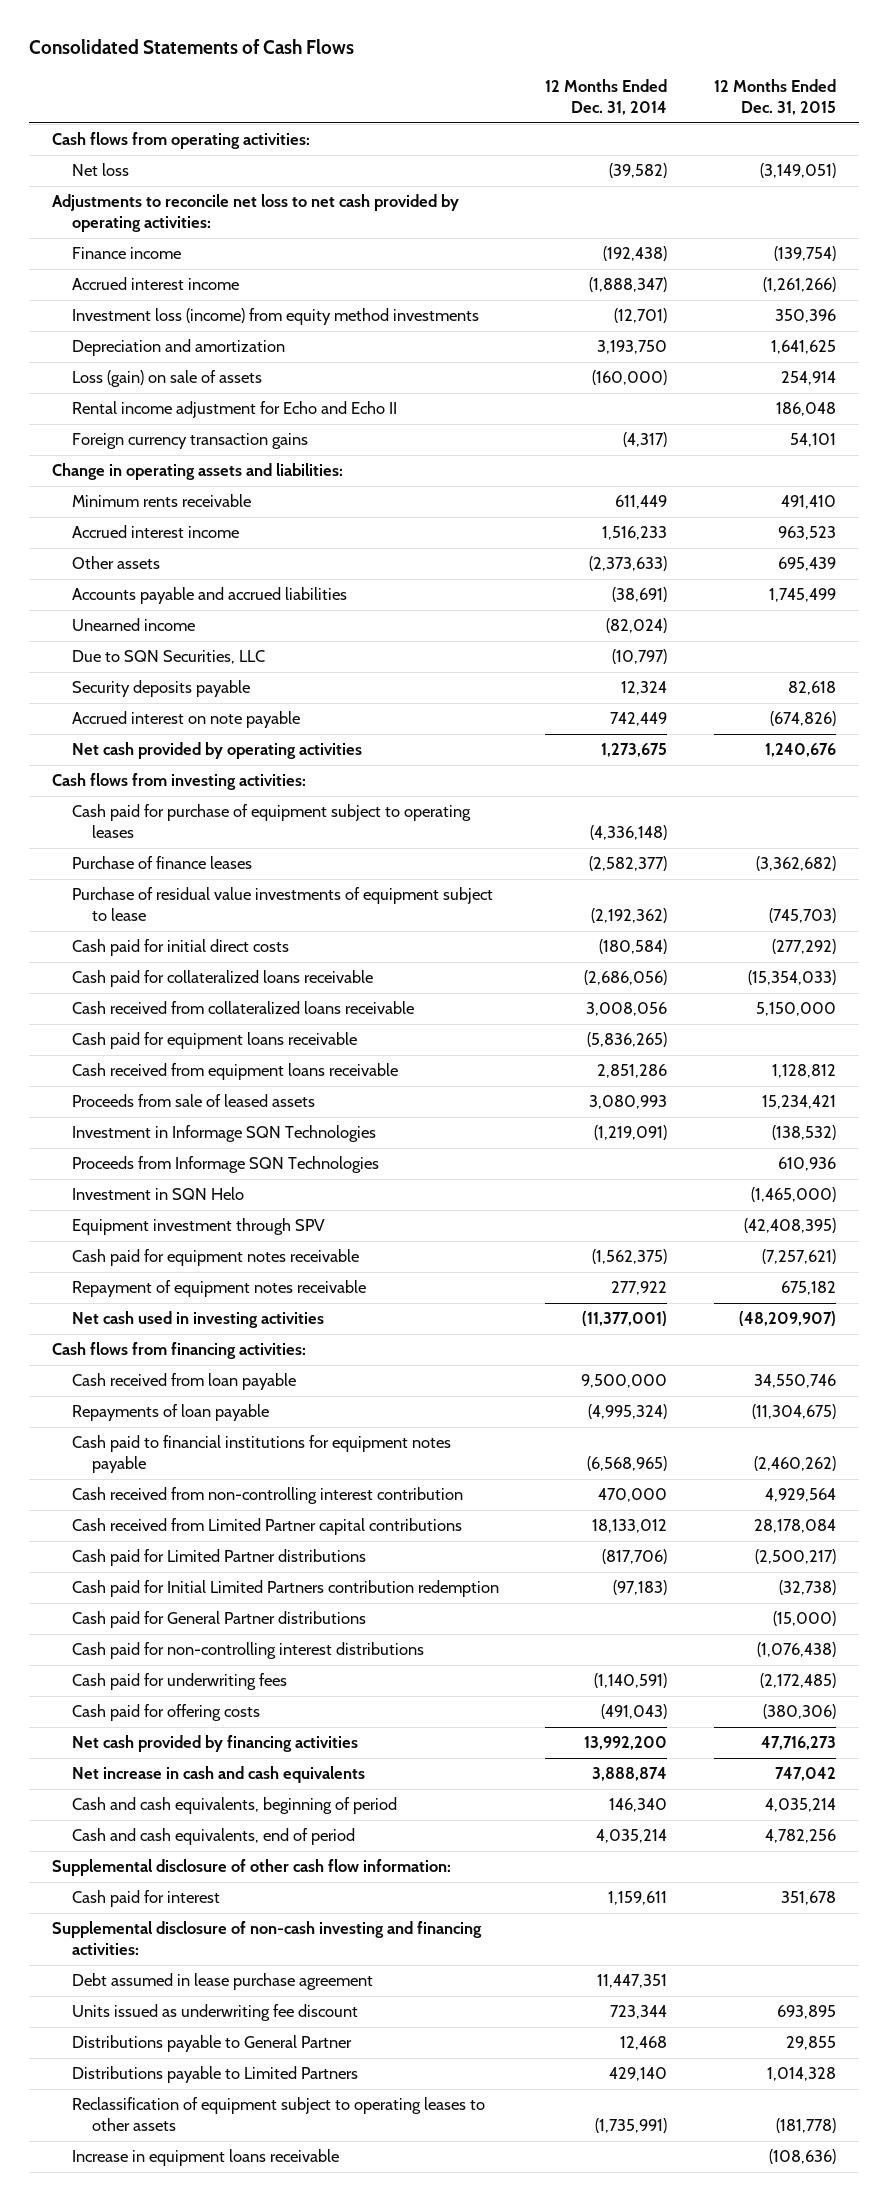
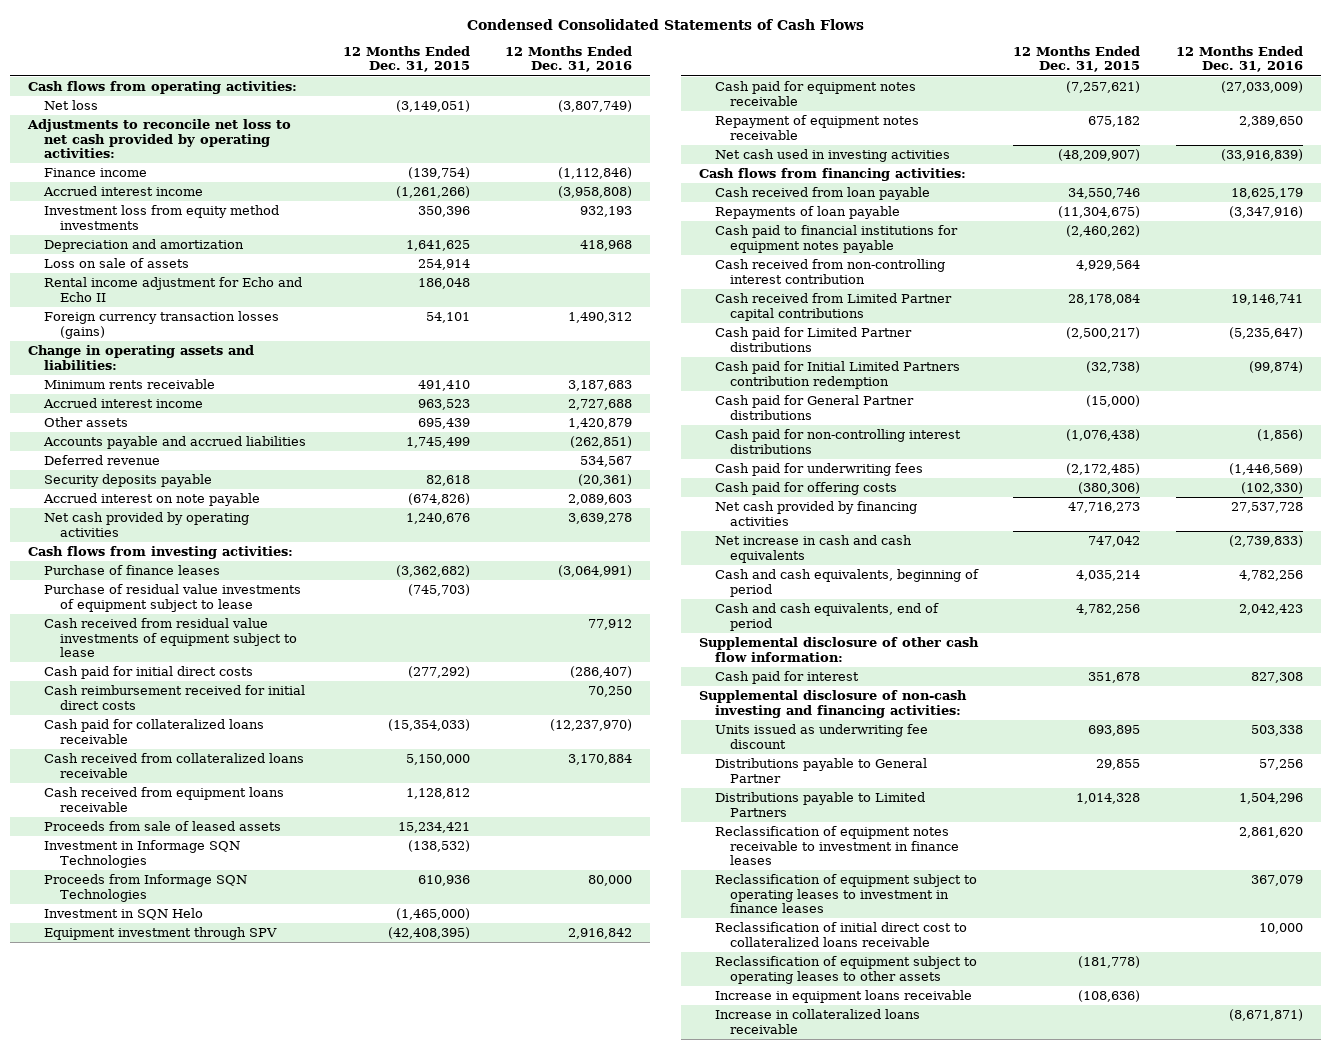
[28,39,354,55] Consolidated Statements of Cash Flows -> [466,18,864,30] Condensed Consolidated Statements of Cash Flows
[545,79,668,116] 12 Months Ended Dec. 31, 2014 -> none
none -> [505,45,633,73] 12 Months Ended Dec. 31, 2016
[71,308,479,326] Investment loss (income) from equity method investments -> [43,205,279,230] Investment loss from equity method investments
[71,370,262,388] Loss (gain) on sale of assets -> [43,258,189,269] Loss on sale of assets
[71,433,308,450] Foreign currency transaction gains -> [43,311,279,339] Foreign currency transaction losses (gains)
[71,650,265,665] Due to SQN Securities, LLC -> none
[71,618,195,632] Unearned income -> [43,455,160,466] Deferred revenue
[71,804,471,839] Cash paid for purchase of equipment subject to operating leases -> none
none -> [43,618,297,658] Cash received from residual value investments of equipment subject to lease
none -> [43,685,305,710] Cash reimbursement received for initial direct costs
[71,1032,357,1050] Cash paid for equipment loans receivable -> none
[71,1973,373,1991] Debt assumed in lease purchase agreement -> none
none -> [714,826,960,866] Reclassification of equipment notes receivable to investment in finance leases
none -> [714,874,977,914] Reclassification of equipment subject to operating leases to investment in finance leases
none -> [714,922,967,947] Reclassification of initial direct cost to collateralized loans receivable
none -> [714,1009,920,1034] Increase in collateralized loans receivable

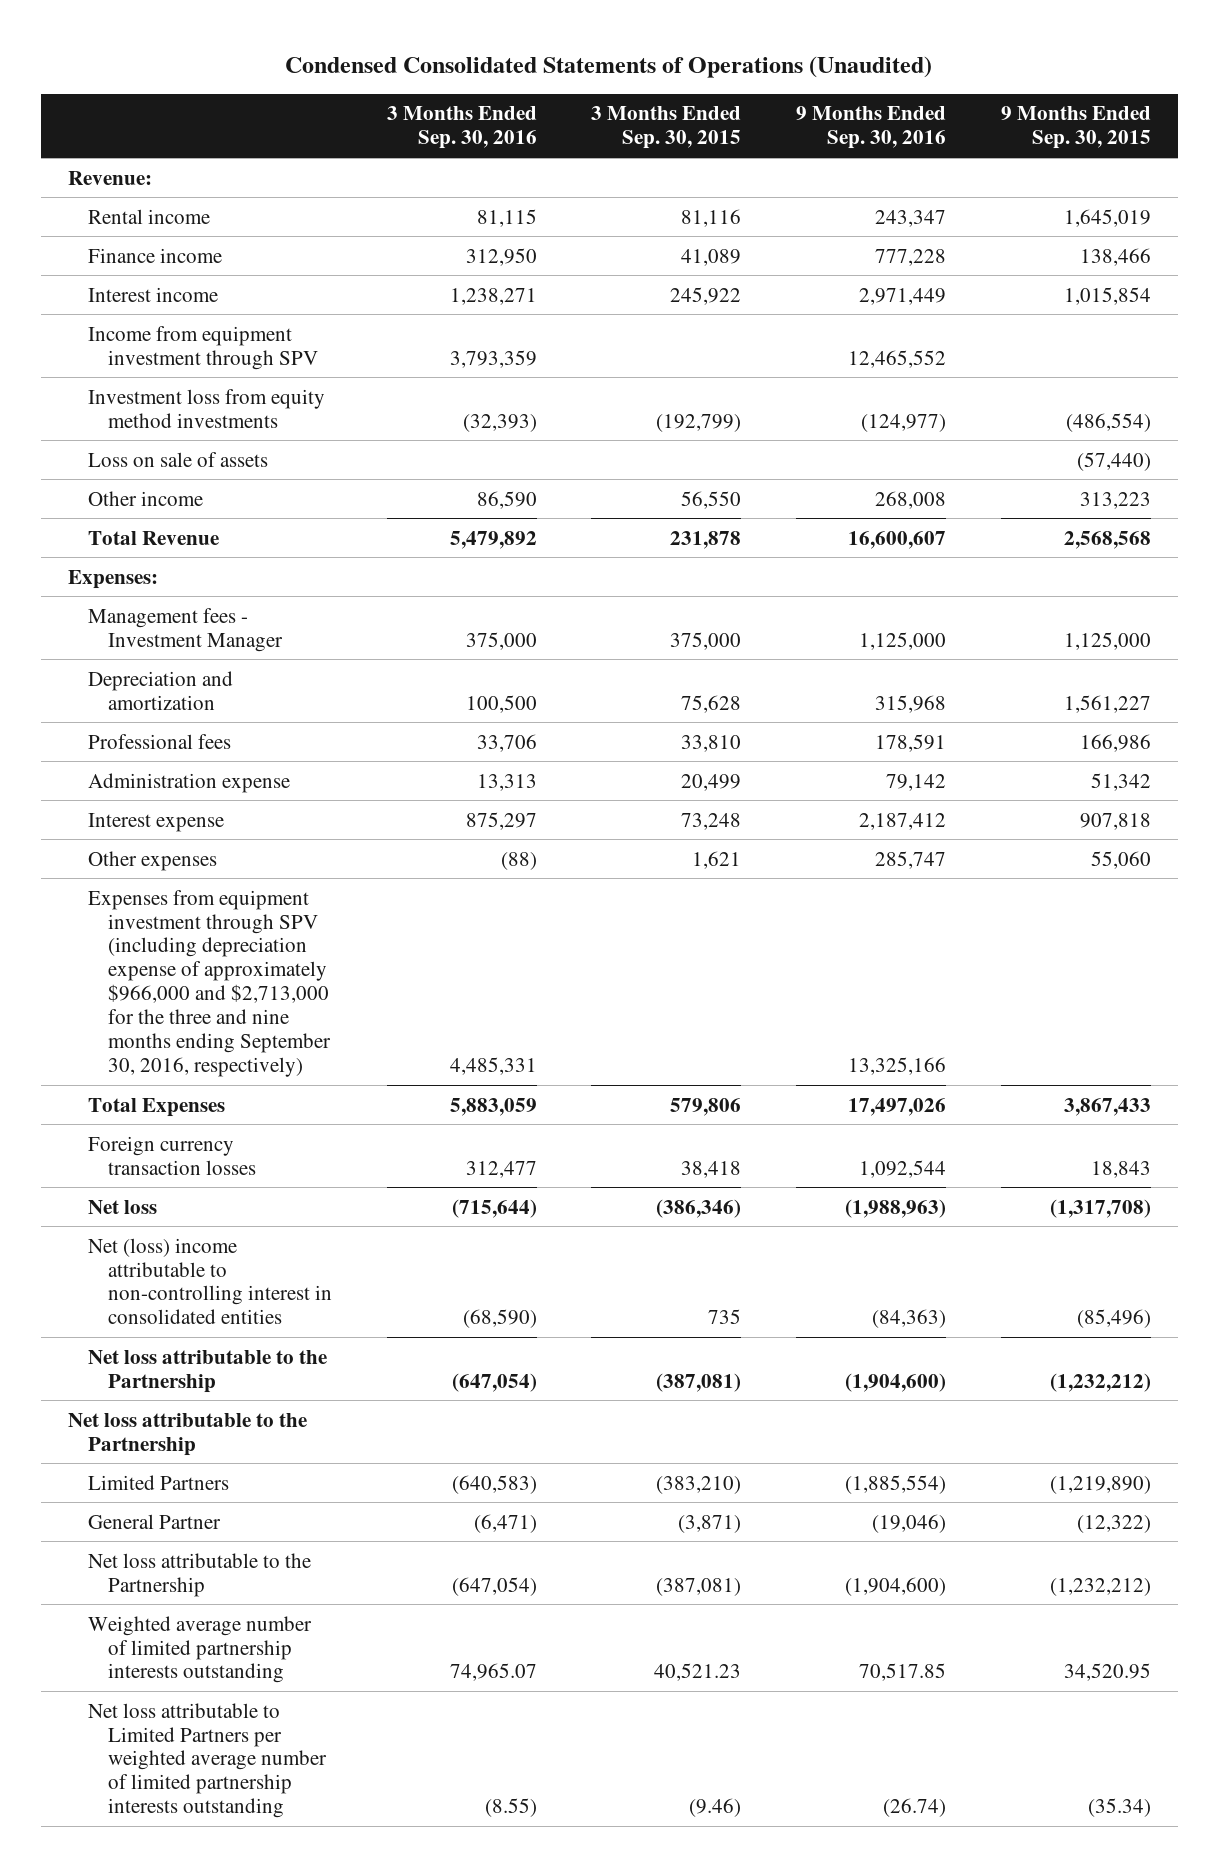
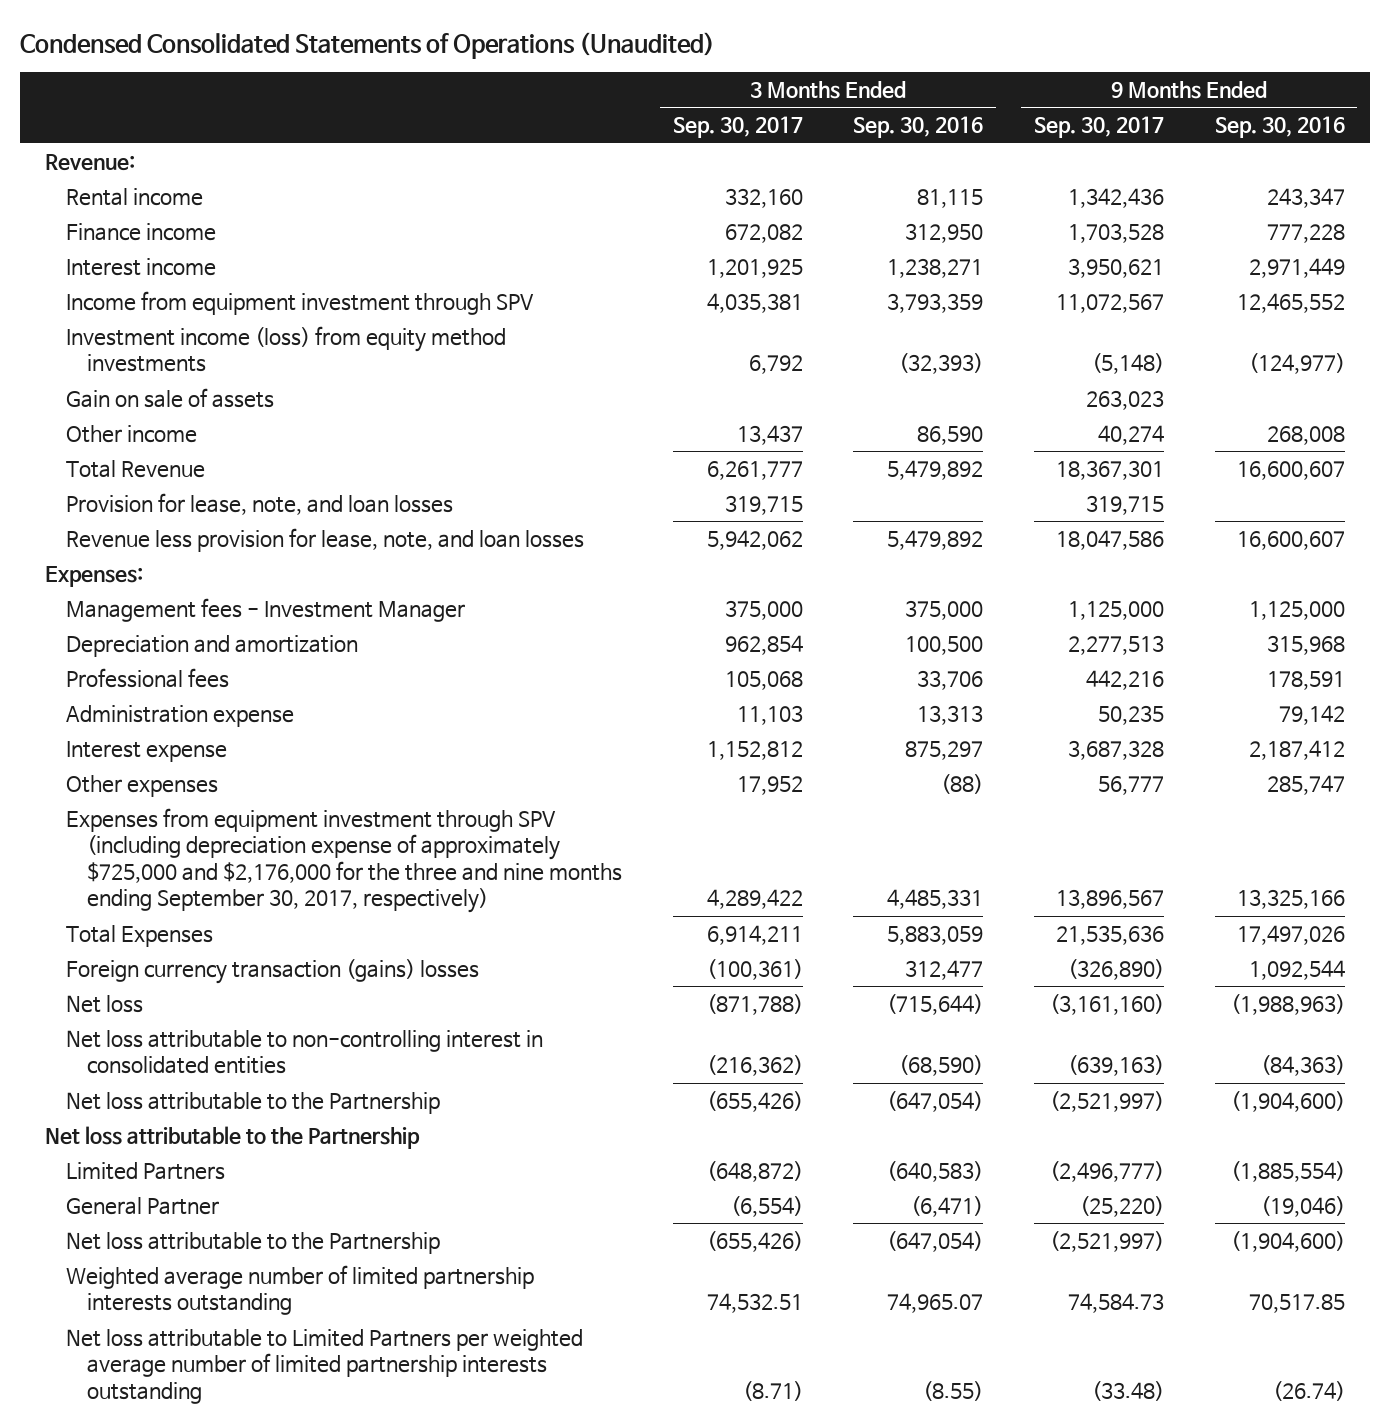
[591,106,742,150] 3 Months Ended Sep. 30, 2015 -> none
[1000,106,1151,150] 9 Months Ended Sep. 30, 2015 -> none
none -> [672,116,803,139] Sep. 30, 2017
none -> [1033,116,1164,139] Sep. 30, 2017
[88,388,326,428] Investment loss from equity method investments -> [66,326,507,373] Investment income (loss) from equity method investments
[88,451,269,467] Loss on sale of assets -> [66,388,275,409] Gain on sale of assets
none -> [66,493,454,516] Provision for lease, note, and loan losses
none -> [66,528,585,553] Revenue less provision for lease, note, and loan losses
[88,889,332,1078] Expenses from equipment investment through SPV (including depreciation expense of approximately $966,000 and $2,713,000 for the three and nine months ending September 30, 2016, respectively) -> [66,808,623,914] Expenses from equipment investment through SPV (including depreciation expense of approximately $725,000 and $2,176,000 for the three and nine months ending September 30, 2017, respectively)
[88,1135,257,1175] Foreign currency transaction losses -> [66,959,480,985] Foreign currency transaction (gains) losses
[88,1237,333,1325] Net (loss) income attributable to non-controlling interest in consolidated entities -> [66,1030,544,1075] Net loss attributable to non-controlling interest in consolidated entities

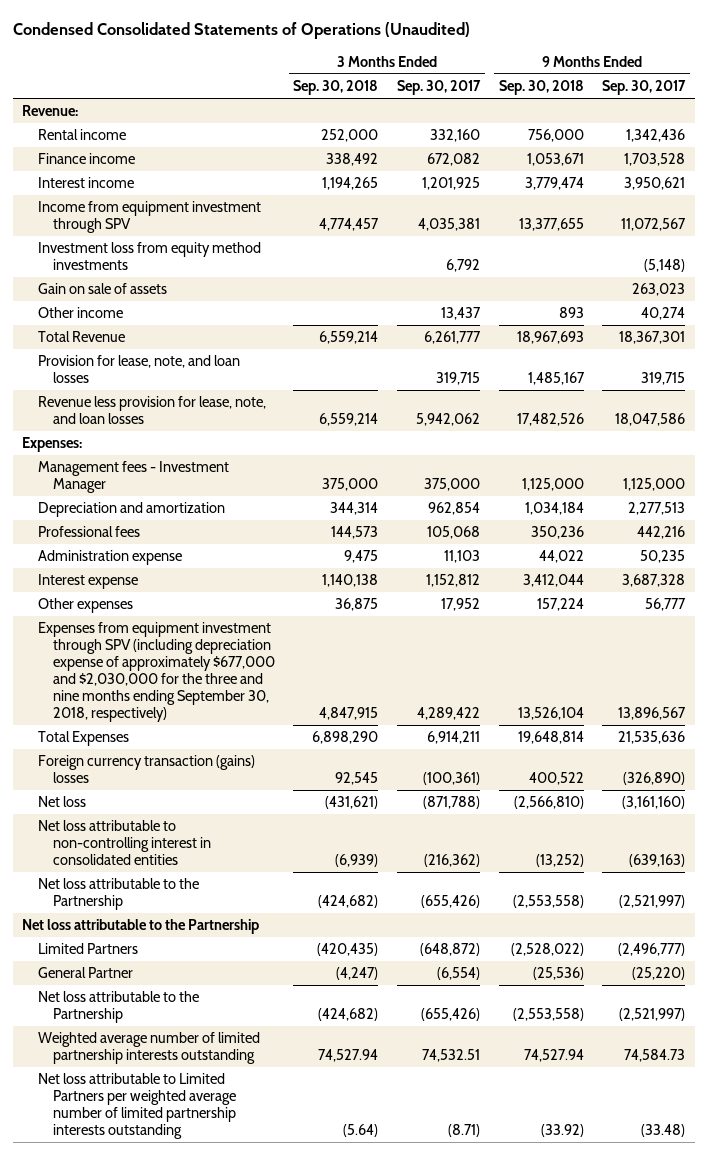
[853,116,984,139] Sep. 30, 2016 -> none
[1214,116,1345,139] Sep. 30, 2016 -> none
none -> [293,80,379,96] Sep. 30, 2018
none -> [498,80,584,96] Sep. 30, 2018
[66,326,507,373] Investment income (loss) from equity method investments -> [37,242,261,271] Investment loss from equity method investments
[66,808,623,914] Expenses from equipment investment through SPV (including depreciation expense of approximately $725,000 and $2,176,000 for the three and nine months ending September 30, 2017, respectively) -> [37,622,275,722] Expenses from equipment investment through SPV (including depreciation expense of approximately $677,000 and $2,030,000 for the three and nine months ending September 30, 2018, respectively)

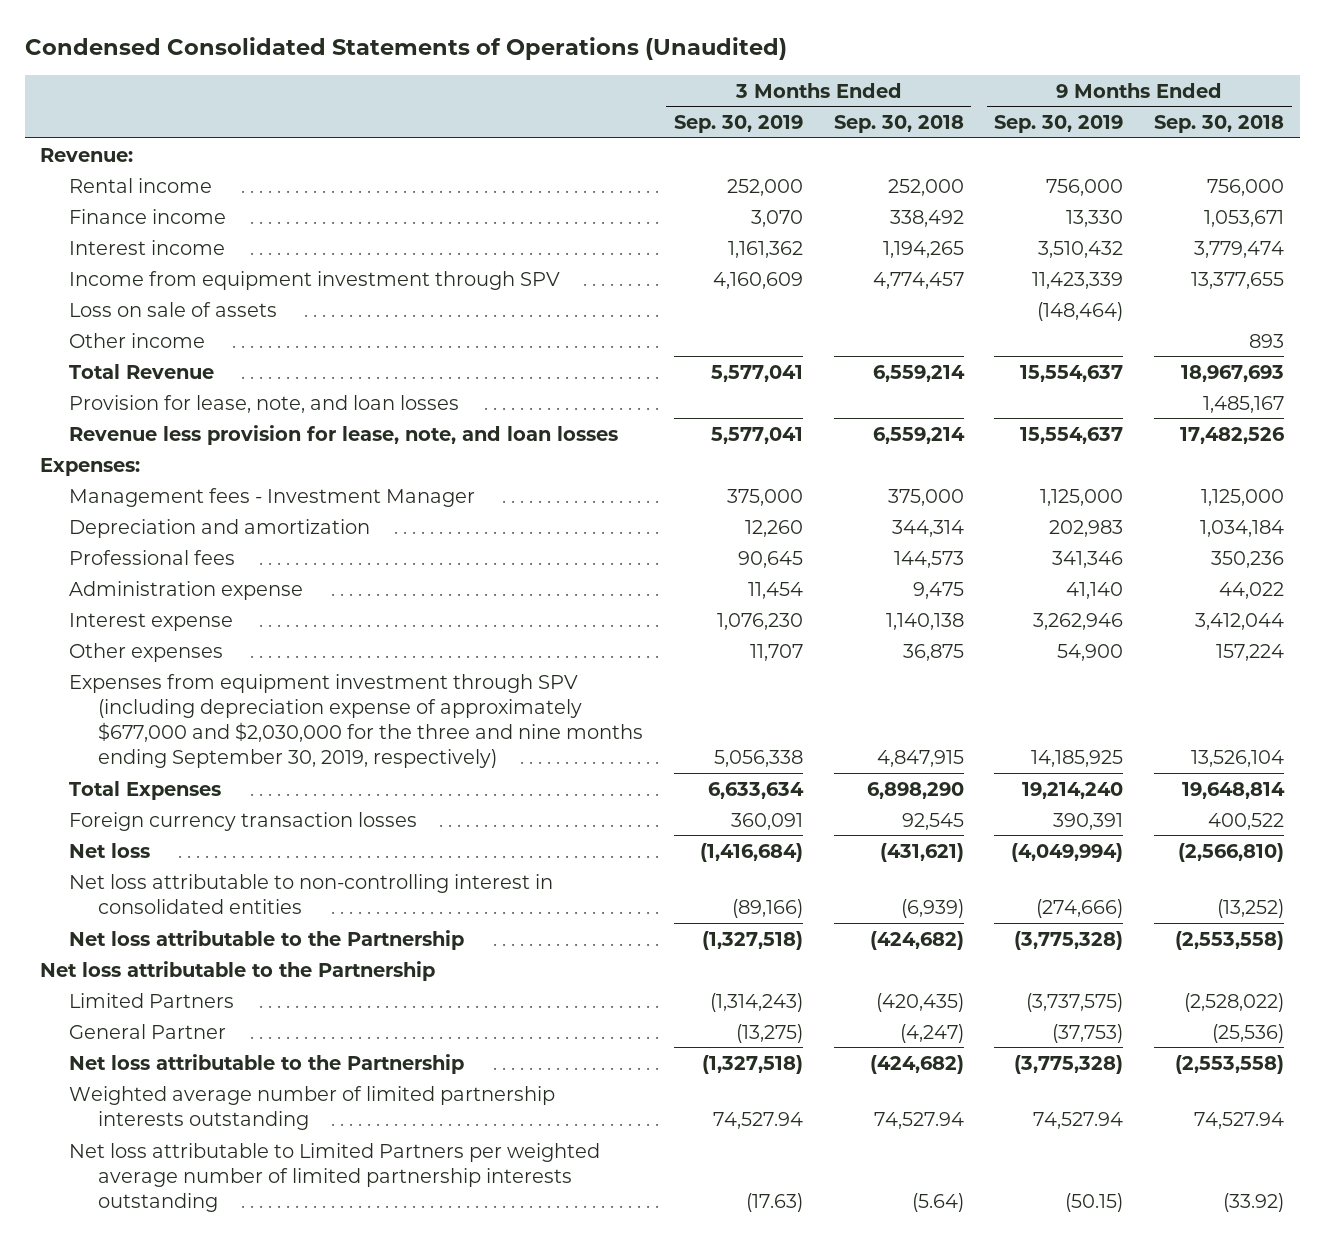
[396,80,481,96] Sep. 30, 2017 -> none
[602,80,687,96] Sep. 30, 2017 -> none
none -> [674,114,804,133] Sep. 30, 2019
none -> [994,114,1124,133] Sep. 30, 2019
[37,242,261,271] Investment loss from equity method investments -> none
[37,283,167,295] Gain on sale of assets -> [69,301,278,317] Loss on sale of assets
[37,622,275,722] Expenses from equipment investment through SPV (including depreciation expense of approximately $677,000 and $2,030,000 for the three and nine months ending September 30, 2018, respectively) -> [69,673,644,769] Expenses from equipment investment through SPV (including depreciation expense of approximately $677,000 and $2,030,000 for the three and nine months ending September 30, 2019, respectively)
[37,755,255,784] Foreign currency transaction (gains) losses -> [69,811,418,831] Foreign currency transaction losses

